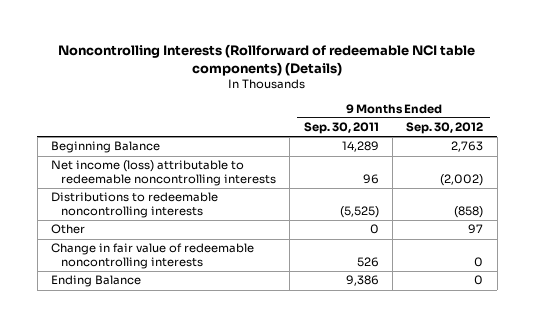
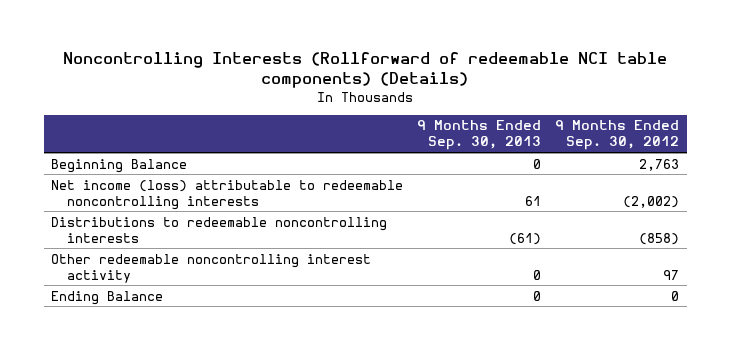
[303,122,379,135] Sep. 30, 2011 -> none
none -> [417,120,542,151] 9 Months Ended Sep. 30, 2013
[50,243,254,270] Change in fair value of redeemable noncontrolling interests -> none
[50,224,85,235] Other -> [50,253,371,283] Other redeemable noncontrolling interest activity

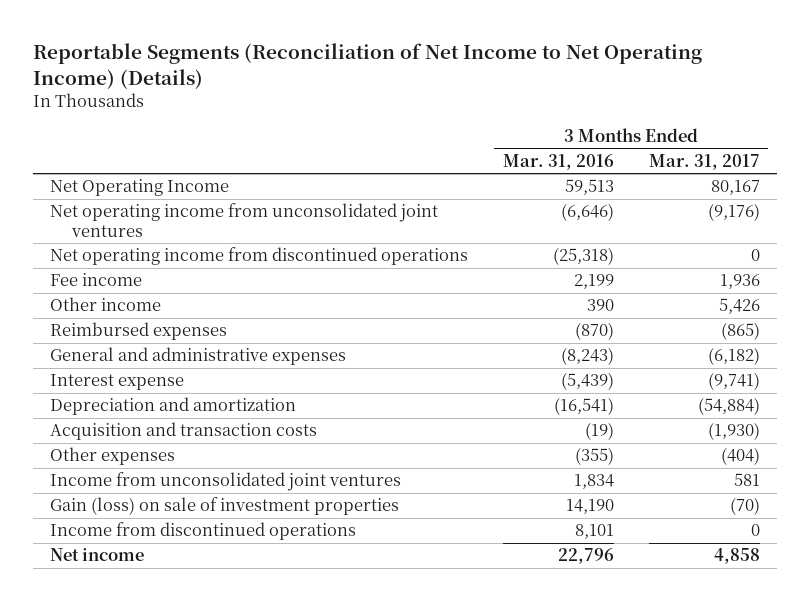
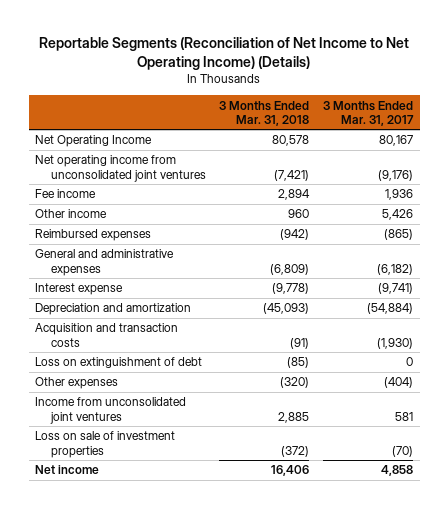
[502,154,614,171] Mar. 31, 2016 -> none
none -> [219,100,310,126] 3 Months Ended Mar. 31, 2018
[50,247,469,266] Net operating income from discontinued operations -> none
none -> [35,357,203,369] Loss on extinguishment of debt
[50,522,357,541] Income from discontinued operations -> none
[50,497,400,516] Gain (loss) on sale of investment properties -> [35,431,176,458] Loss on sale of investment properties

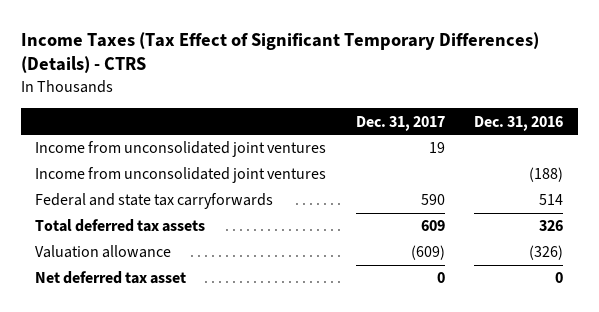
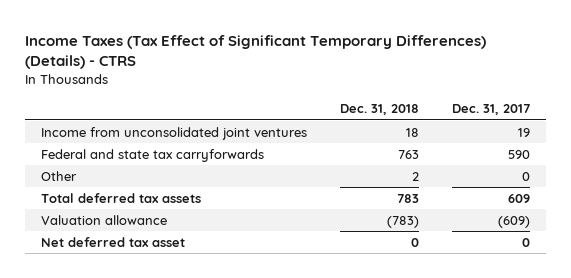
[474,115,564,131] Dec. 31, 2016 -> none
none -> [340,104,420,116] Dec. 31, 2018
[35,167,327,184] Income from unconsolidated joint ventures -> none
none -> [41,170,78,181] Other

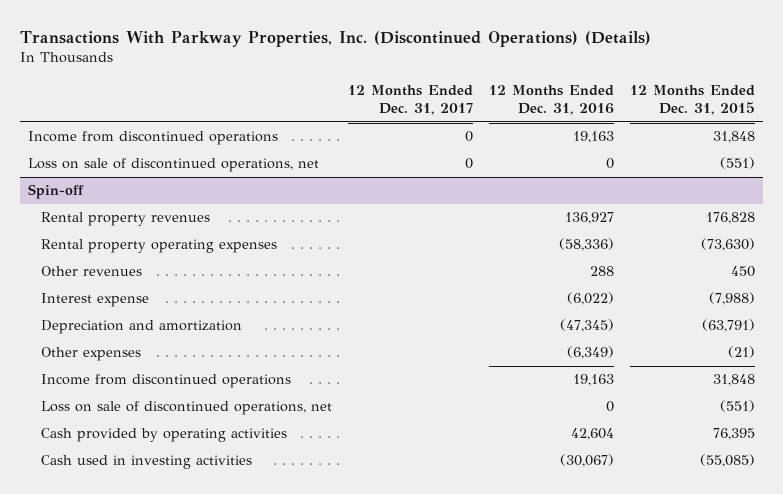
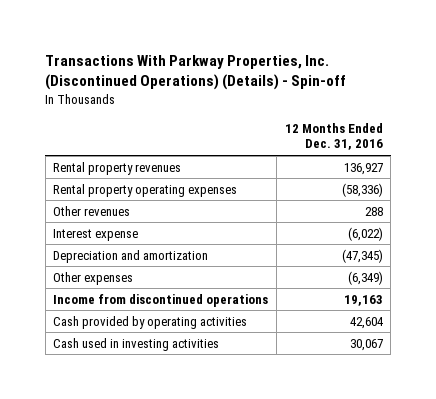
[20,30,652,47] Transactions With Parkway Properties, Inc. (Discontinued Operations) (Details) -> [45,54,347,91] Transactions With Parkway Properties, Inc. (Discontinued Operations) (Details) - Spin-off
[348,84,474,116] 12 Months Ended Dec. 31, 2017 -> none
[630,84,756,116] 12 Months Ended Dec. 31, 2015 -> none
[28,131,279,146] Income from discontinued operations -> none
[28,158,320,173] Loss on sale of discontinued operations, net -> none
[28,184,85,200] Spin-off -> none
[41,401,333,416] Loss on sale of discontinued operations, net -> none
[560,454,615,468] (30,067) -> [349,338,383,351] 30,067

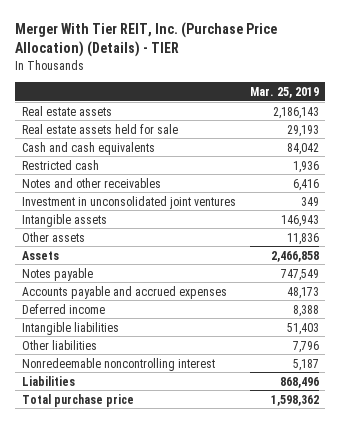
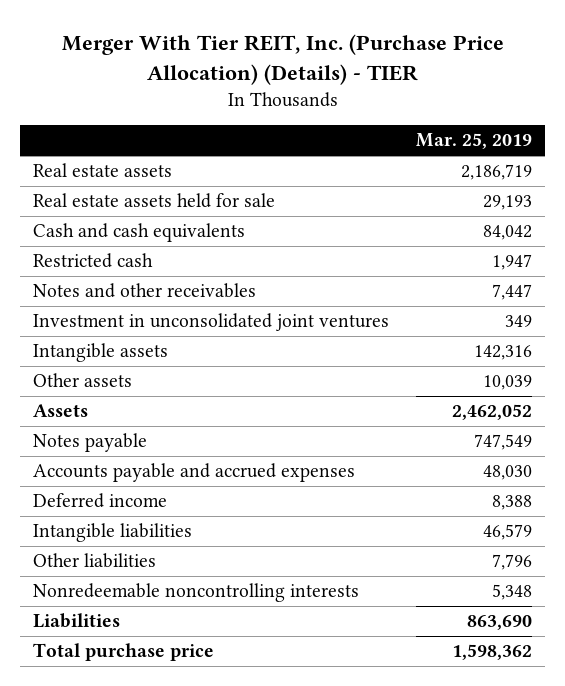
[272,106,319,119] 2,186,143 -> [460,164,532,181] 2,186,719
[292,160,319,173] 1,936 -> [491,254,532,271] 1,947
[292,178,319,191] 6,416 -> [491,284,532,301] 7,447
[280,214,319,227] 146,943 -> [473,345,532,361] 142,316
[286,232,319,245] 11,836 -> [482,375,532,391] 10,039
[270,250,319,262] 2,466,858 -> [451,404,532,421] 2,462,052
[286,286,319,299] 48,173 -> [482,465,532,481] 48,030
[286,322,319,335] 51,403 -> [482,524,532,541] 46,579
[22,357,216,371] Nonredeemable noncontrolling interest -> [33,583,360,603] Nonredeemable noncontrolling interests
[292,358,319,371] 5,187 -> [491,584,532,601] 5,348
[279,376,319,388] 868,496 -> [466,615,532,631] 863,690

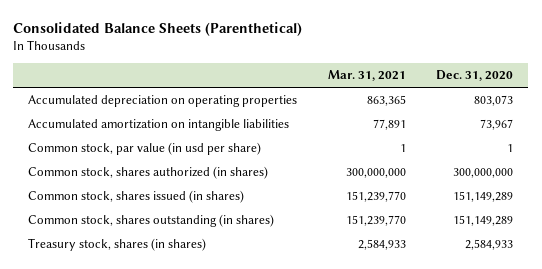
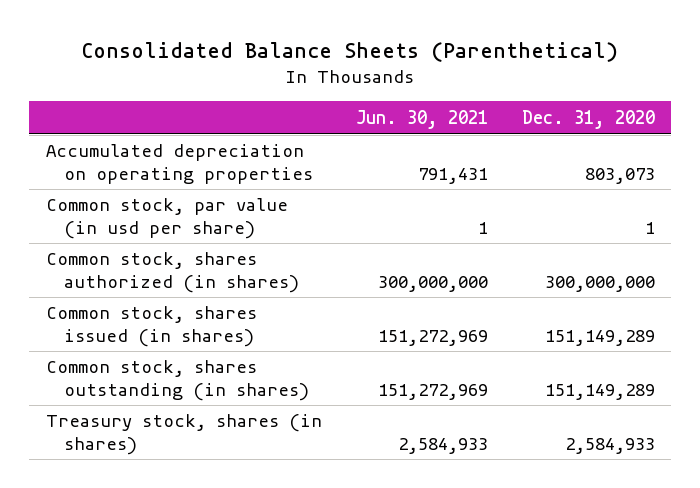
[327,70,406,82] Mar. 31, 2021 -> none
none -> [355,109,488,129] Jun. 30, 2021
[28,119,290,132] Accumulated amortization on intangible liabilities -> none

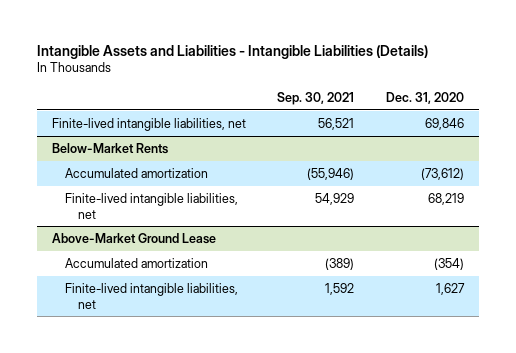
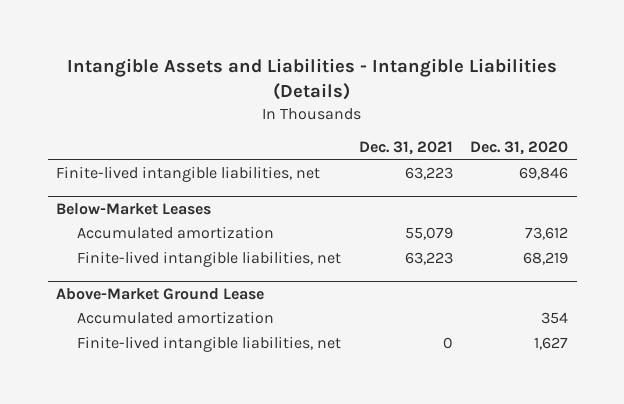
[277,91,355,105] Sep. 30, 2021 -> none
none -> [358,141,453,156] Dec. 31, 2021
[52,142,169,154] Below-Market Rents -> [56,202,212,215] Below-Market Leases
[420,167,464,180] (73,612) -> [525,227,569,241] 73,612
[433,257,464,270] (354) -> [541,312,569,325] 354

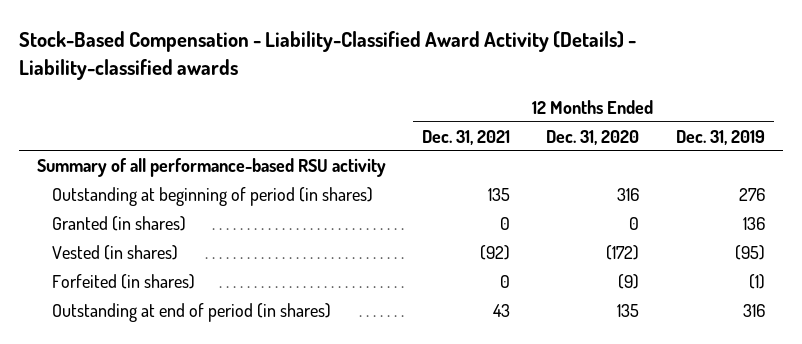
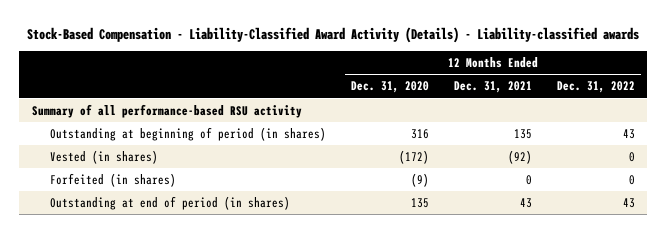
[675,129,765,145] Dec. 31, 2019 -> none
none -> [556,81,635,94] Dec. 31, 2022
[51,215,186,231] Granted (in shares) -> none

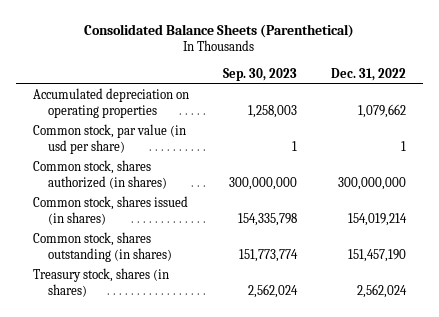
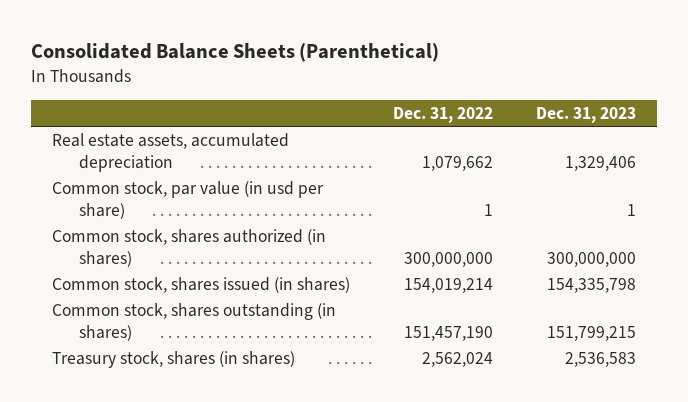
[222,67,297,81] Sep. 30, 2023 -> none
none -> [535,106,636,123] Dec. 31, 2023
[32,88,189,118] Accumulated depreciation on operating properties -> [52,132,290,172] Real estate assets, accumulated depreciation

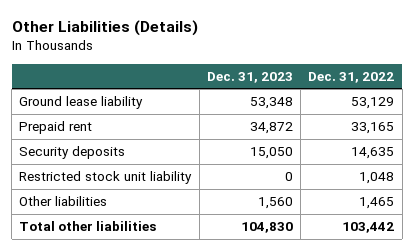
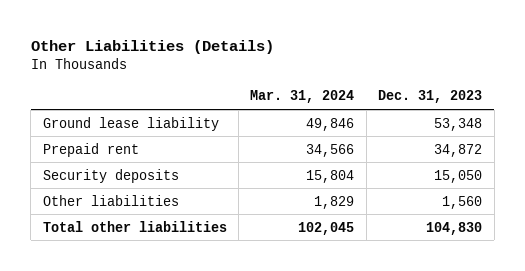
[308,71,395,83] Dec. 31, 2022 -> none
none -> [250,90,355,104] Mar. 31, 2024
[19,171,193,185] Restricted stock unit liability -> none

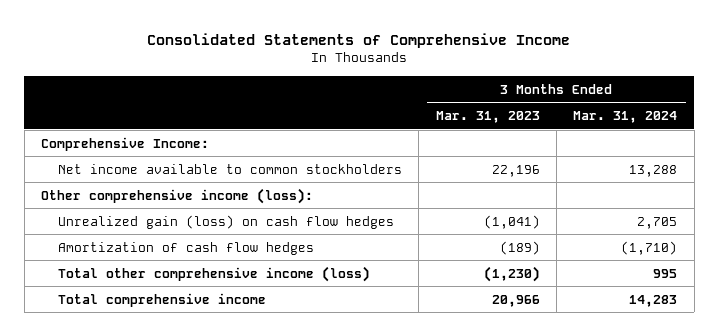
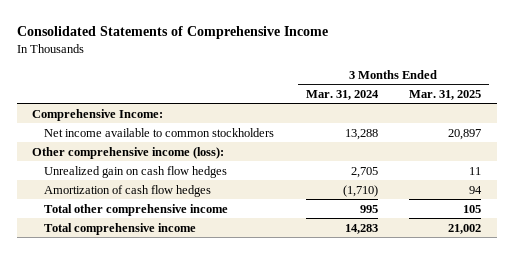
[435,111,540,124] Mar. 31, 2023 -> none
none -> [409,89,482,100] Mar. 31, 2025
[58,214,395,229] Unrealized gain (loss) on cash flow hedges -> [44,165,228,178] Unrealized gain on cash flow hedges
[58,265,371,282] Total other comprehensive income (loss) -> [44,203,229,216] Total other comprehensive income

